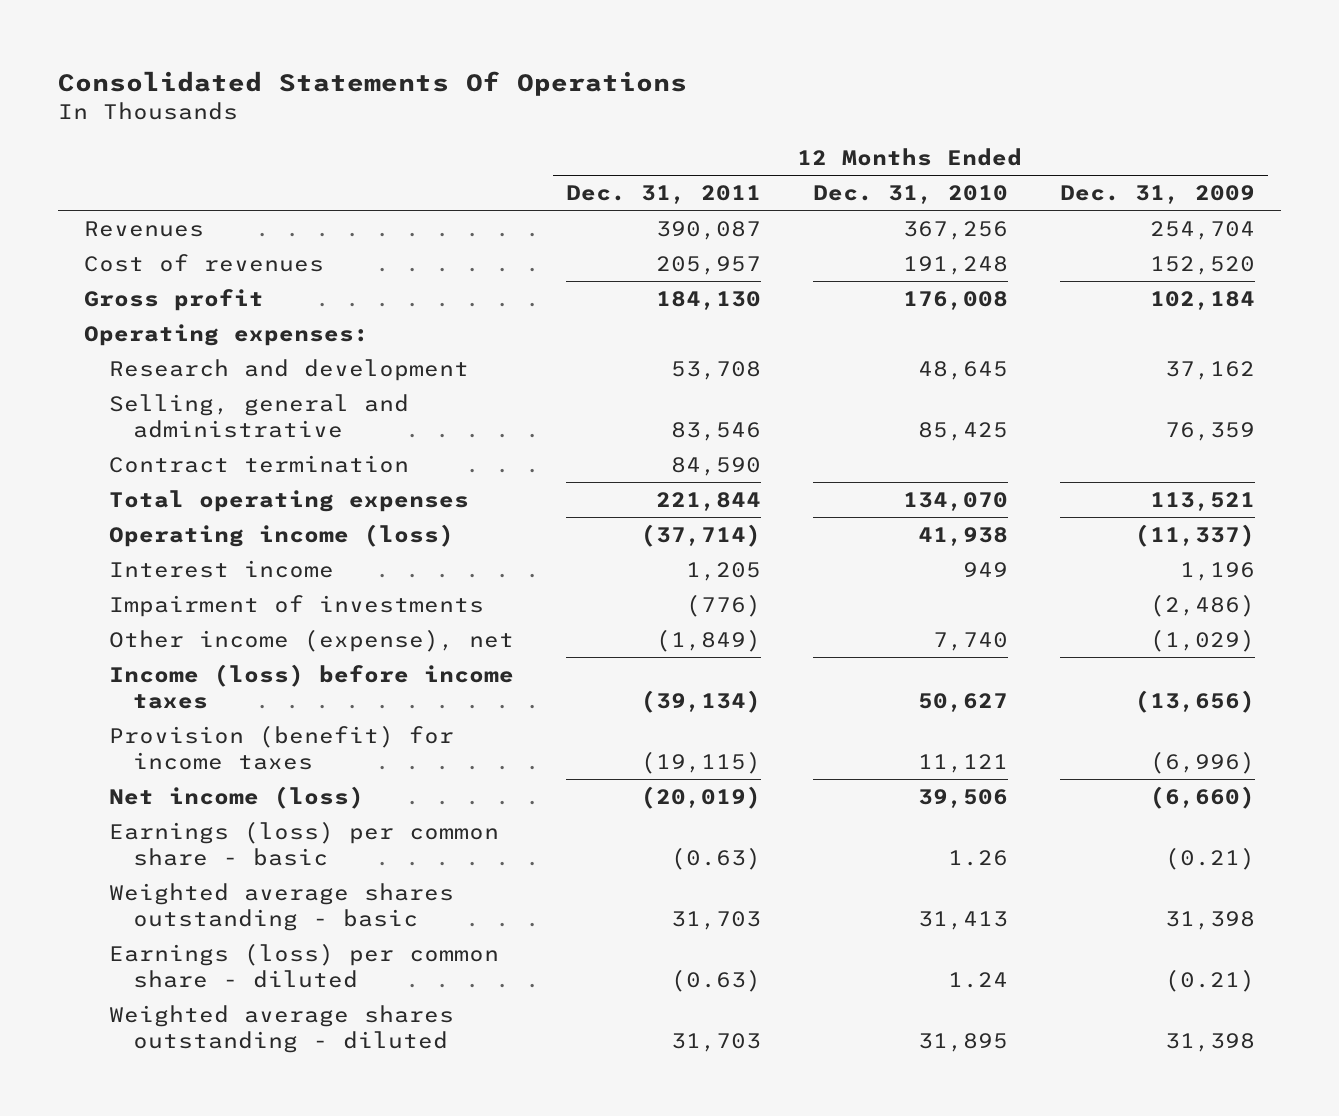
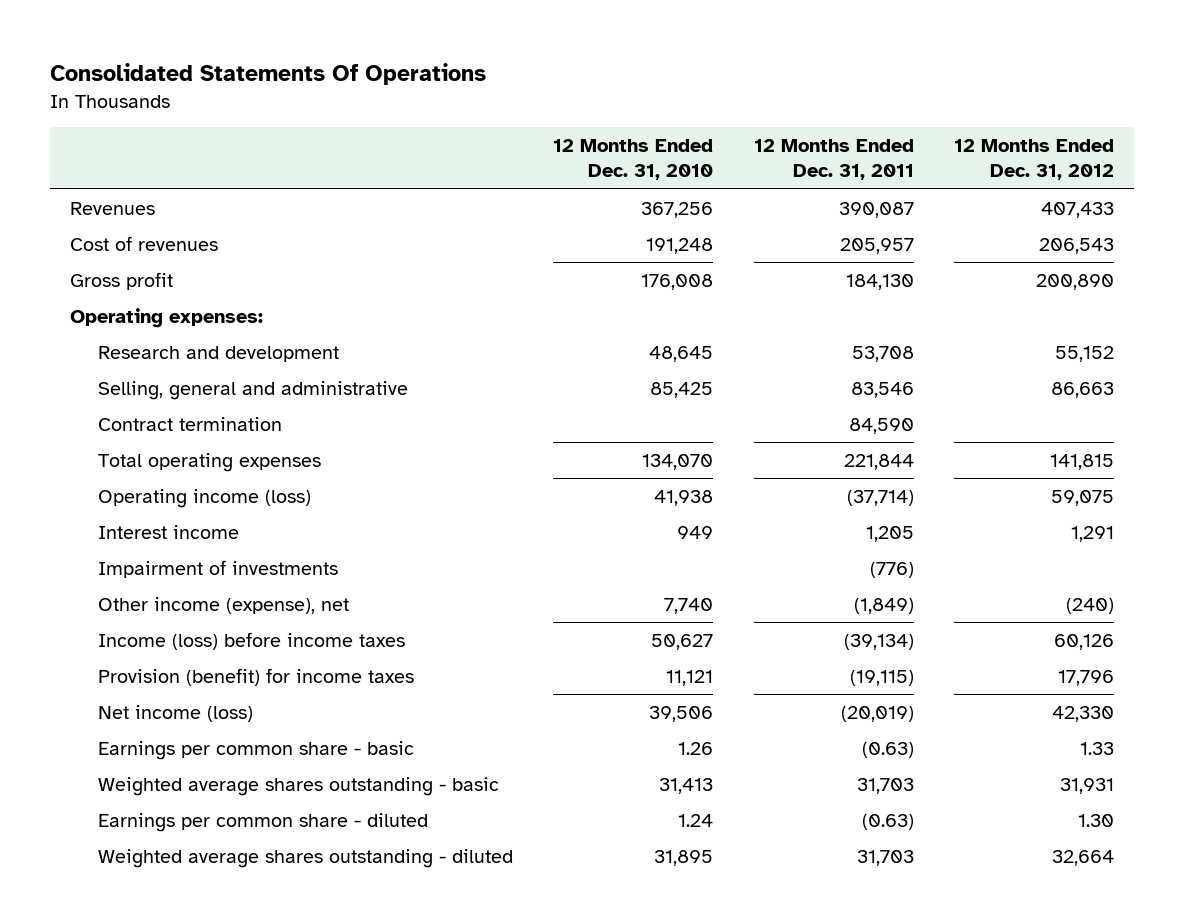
[1059,184,1255,204] Dec. 31, 2009 -> none
none -> [954,139,1115,181] 12 Months Ended Dec. 31, 2012
[108,820,499,866] Earnings (loss) per common share - basic -> [98,740,415,760] Earnings per common share - basic
[108,942,499,988] Earnings (loss) per common share - diluted -> [98,812,429,832] Earnings per common share - diluted

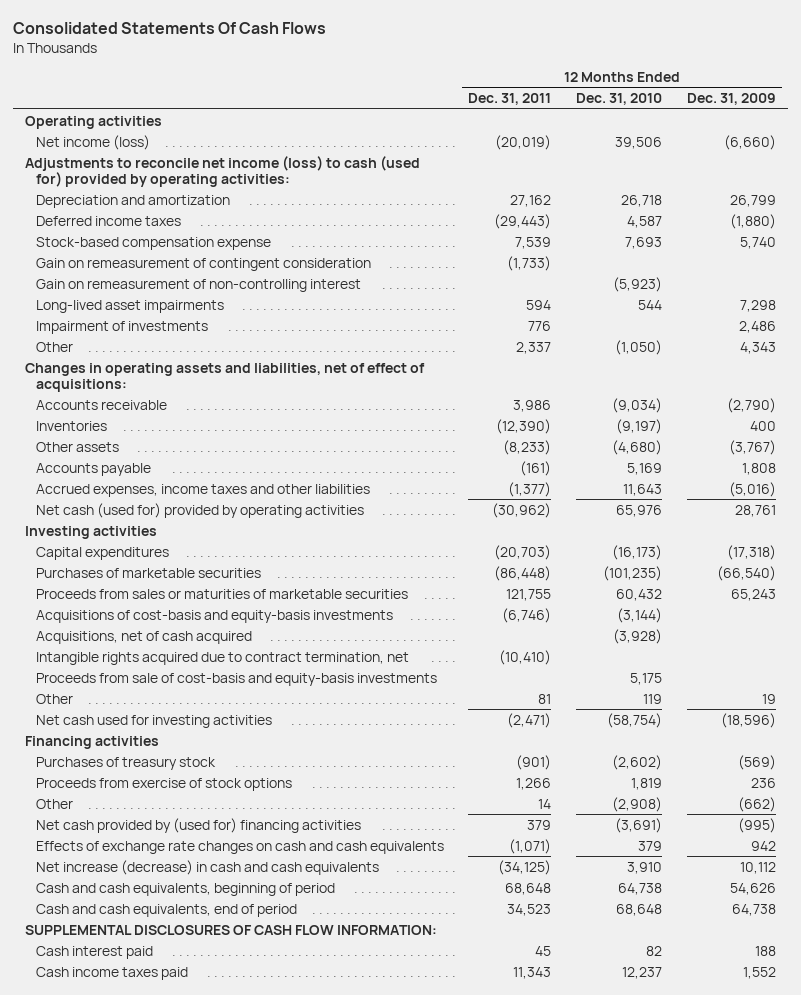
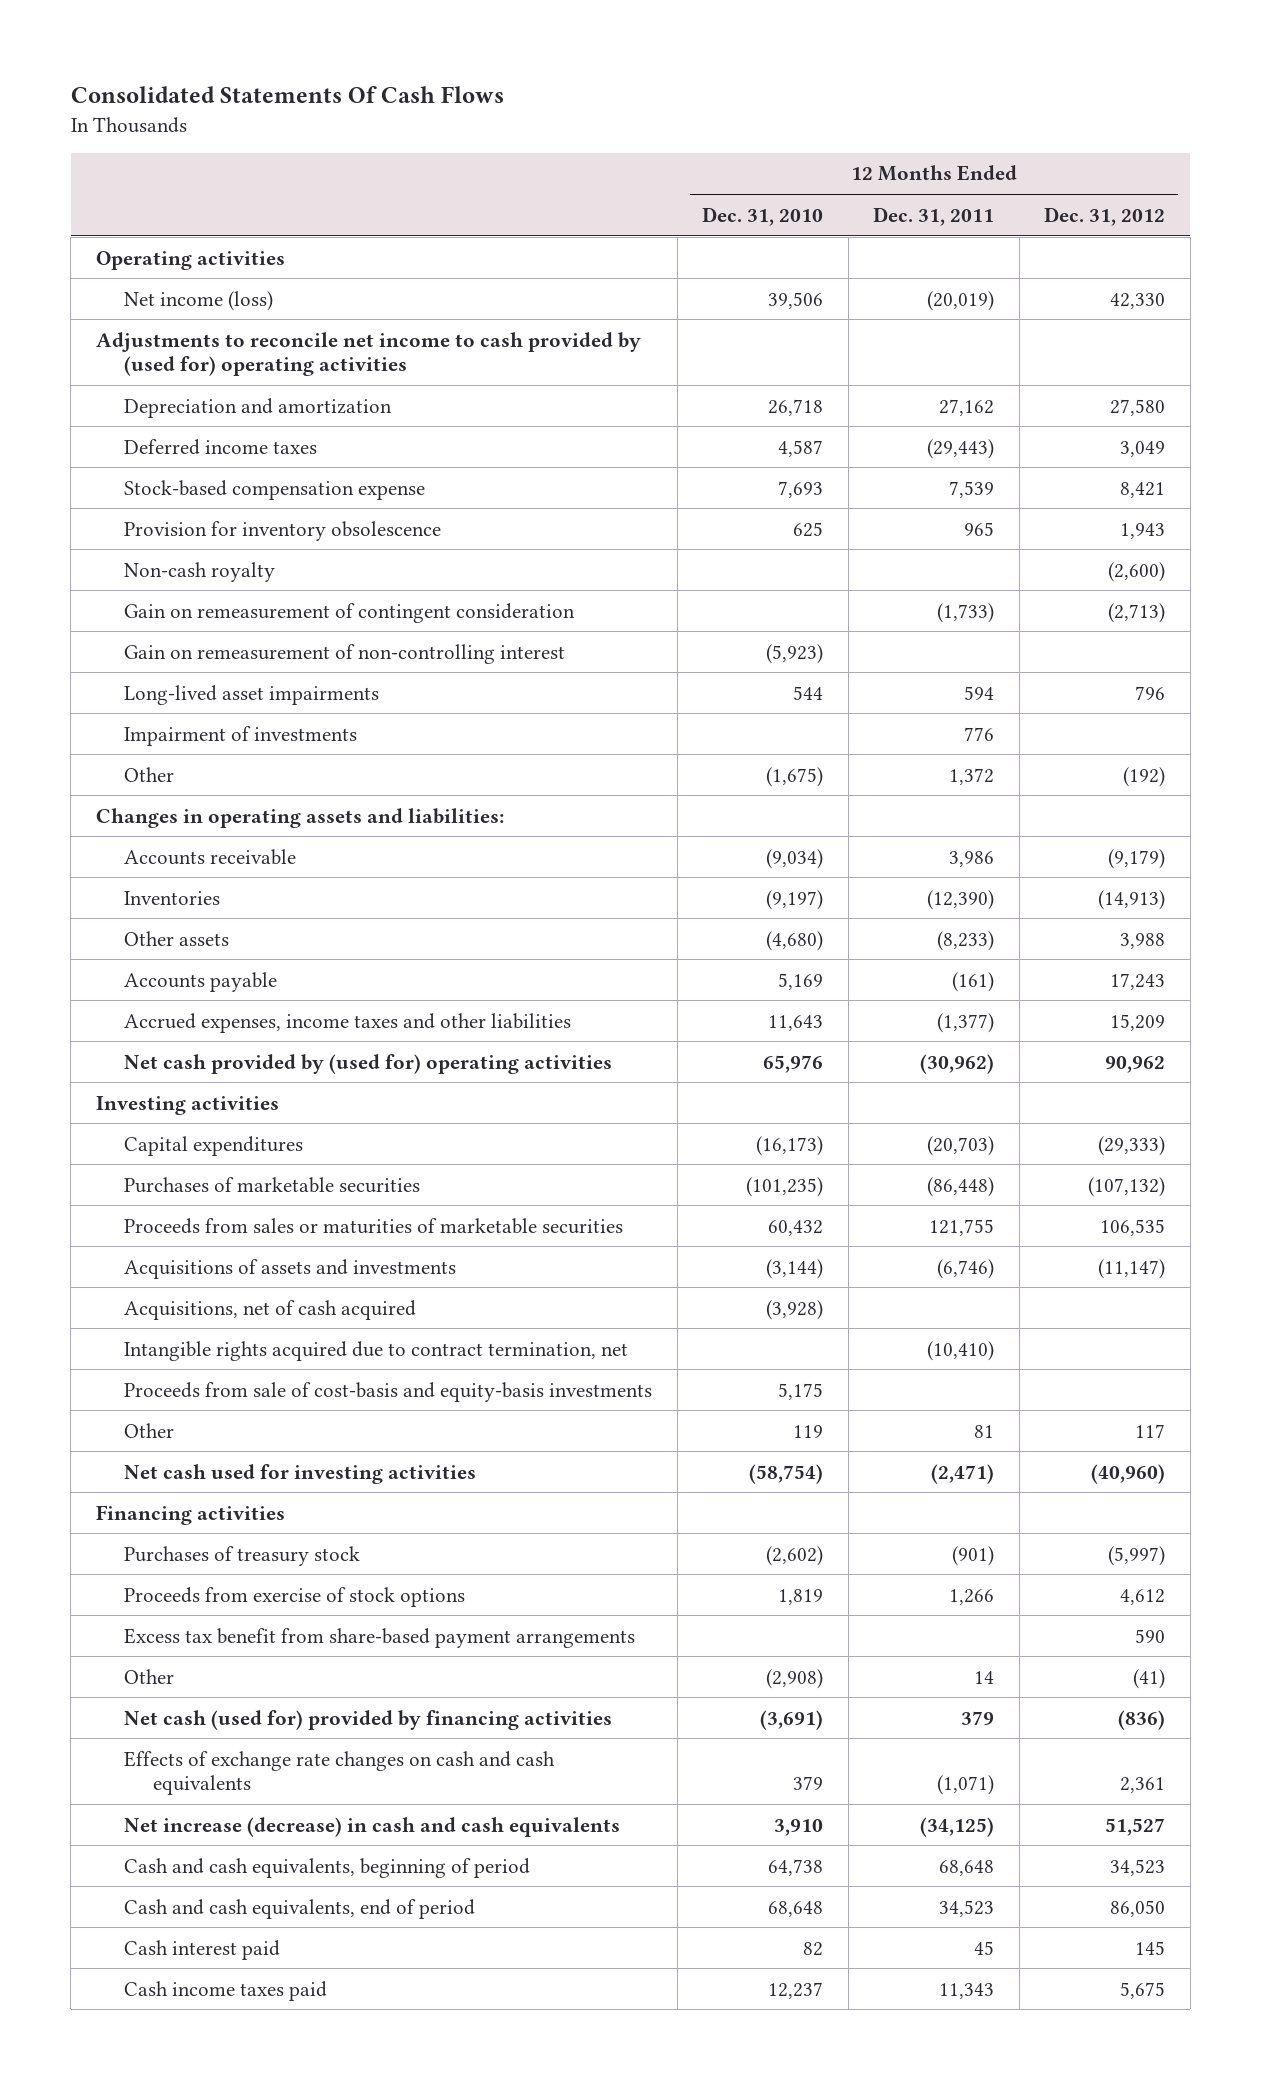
[686,93,776,106] Dec. 31, 2009 -> none
none -> [1044,206,1166,226] Dec. 31, 2012
[24,155,420,187] Adjustments to reconcile net income (loss) to cash (used for) provided by operating activities: -> [95,331,641,377] Adjustments to reconcile net income to cash provided by (used for) operating activities
none -> [124,520,442,541] Provision for inventory obsolescence
none -> [124,561,276,582] Non-cash royalty
[516,341,552,354] 2,337 -> [949,767,995,785] 1,372
[615,339,663,355] (1,050) -> [766,766,824,787] (1,675)
[24,362,425,392] Changes in operating assets and liabilities, net of effect of acquisitions: -> [95,807,504,828] Changes in operating assets and liabilities:
[35,502,364,518] Net cash (used for) provided by operating activities -> [124,1053,613,1074] Net cash provided by (used for) operating activities
[35,609,393,623] Acquisitions of cost-basis and equity-basis investments -> [124,1258,457,1279] Acquisitions of assets and investments
none -> [124,1627,636,1648] Excess tax benefit from share-based payment arrangements
[35,817,361,833] Net cash provided by (used for) financing activities -> [124,1709,613,1730] Net cash (used for) provided by financing activities
[24,924,437,935] SUPPLEMENTAL DISCLOSURES OF CASH FLOW INFORMATION: -> none

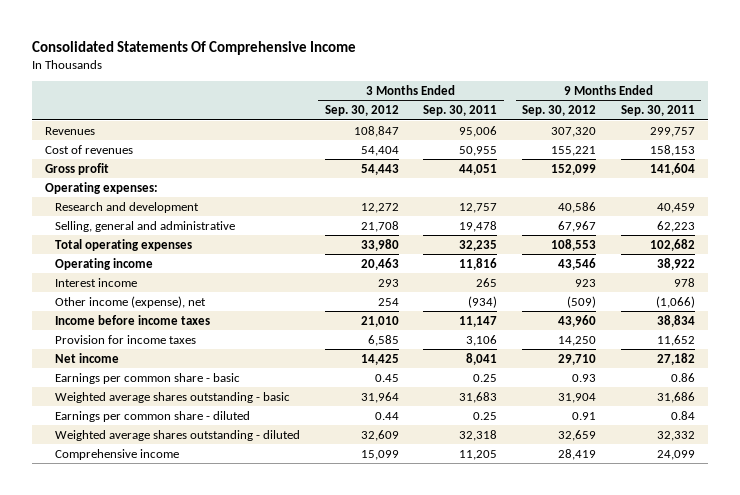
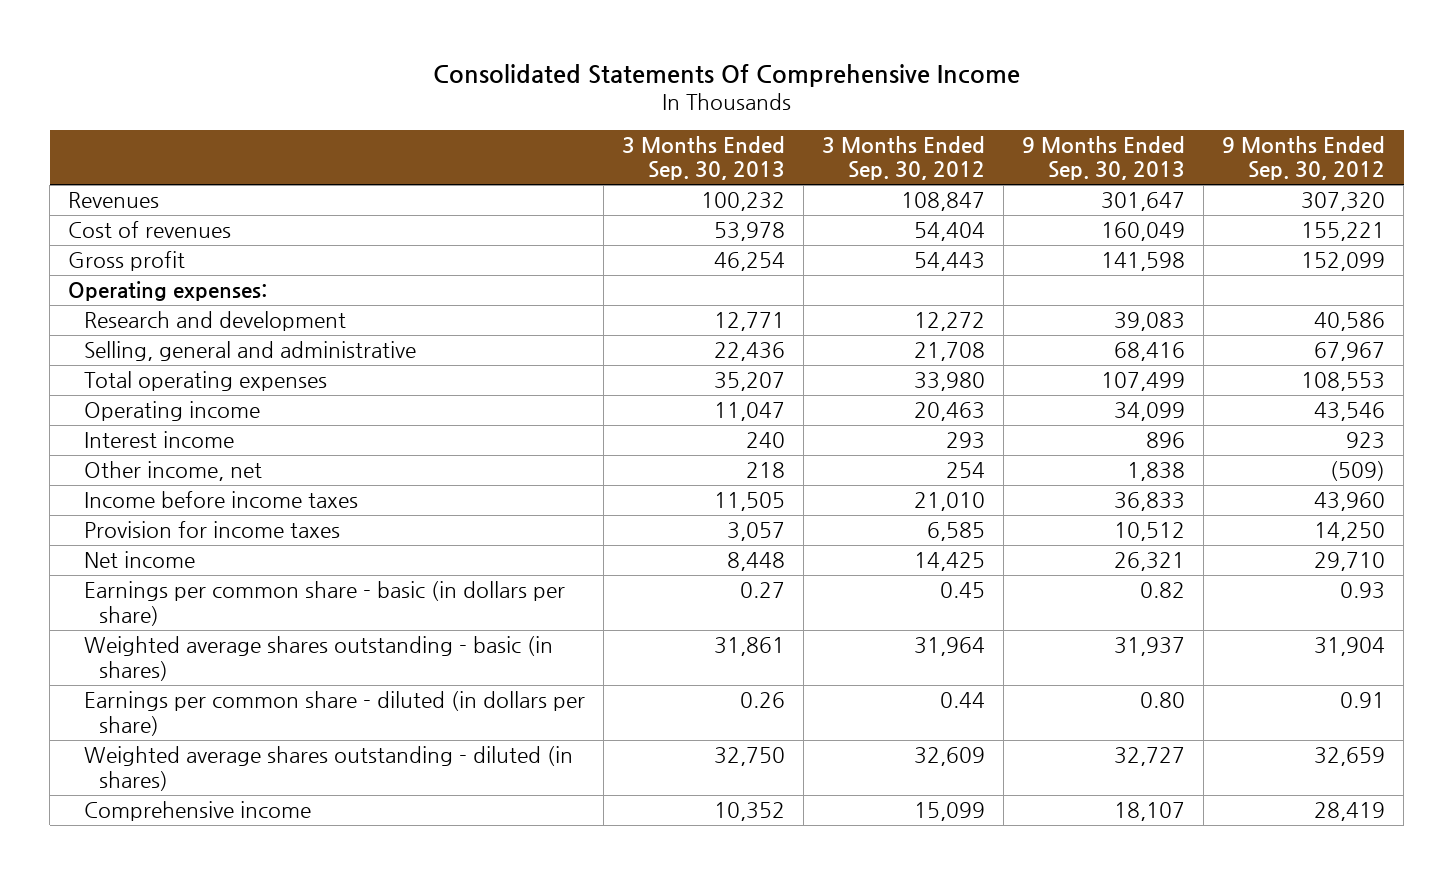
[423,105,498,117] Sep. 30, 2011 -> none
[621,105,696,117] Sep. 30, 2011 -> none
none -> [621,135,785,181] 3 Months Ended Sep. 30, 2013
none -> [1022,135,1186,181] 9 Months Ended Sep. 30, 2013
[54,295,206,308] Other income (expense), net -> [83,461,262,482] Other income, net
[54,372,240,384] Earnings per common share - basic -> [83,581,565,626] Earnings per common share - basic (in dollars per share)
[54,391,290,403] Weighted average shares outstanding - basic -> [83,636,553,681] Weighted average shares outstanding - basic (in shares)
[54,410,250,422] Earnings per common share - diluted -> [83,691,585,736] Earnings per common share - diluted (in dollars per share)
[54,429,300,441] Weighted average shares outstanding - diluted -> [83,746,573,791] Weighted average shares outstanding - diluted (in shares)

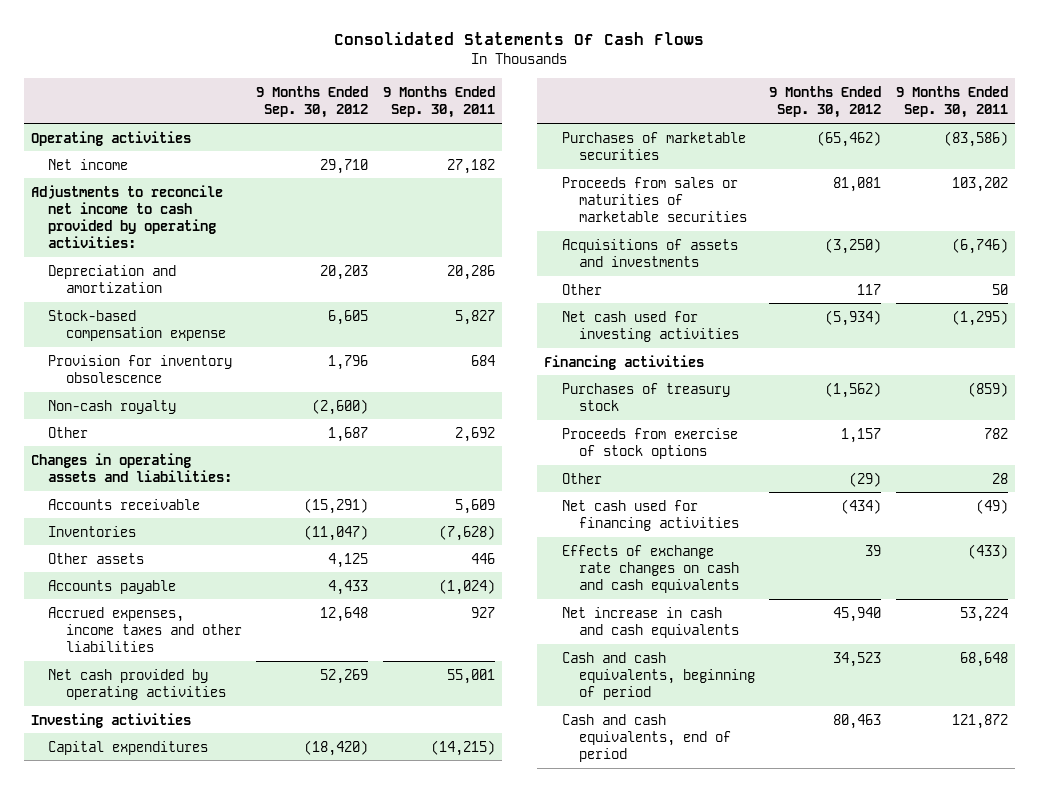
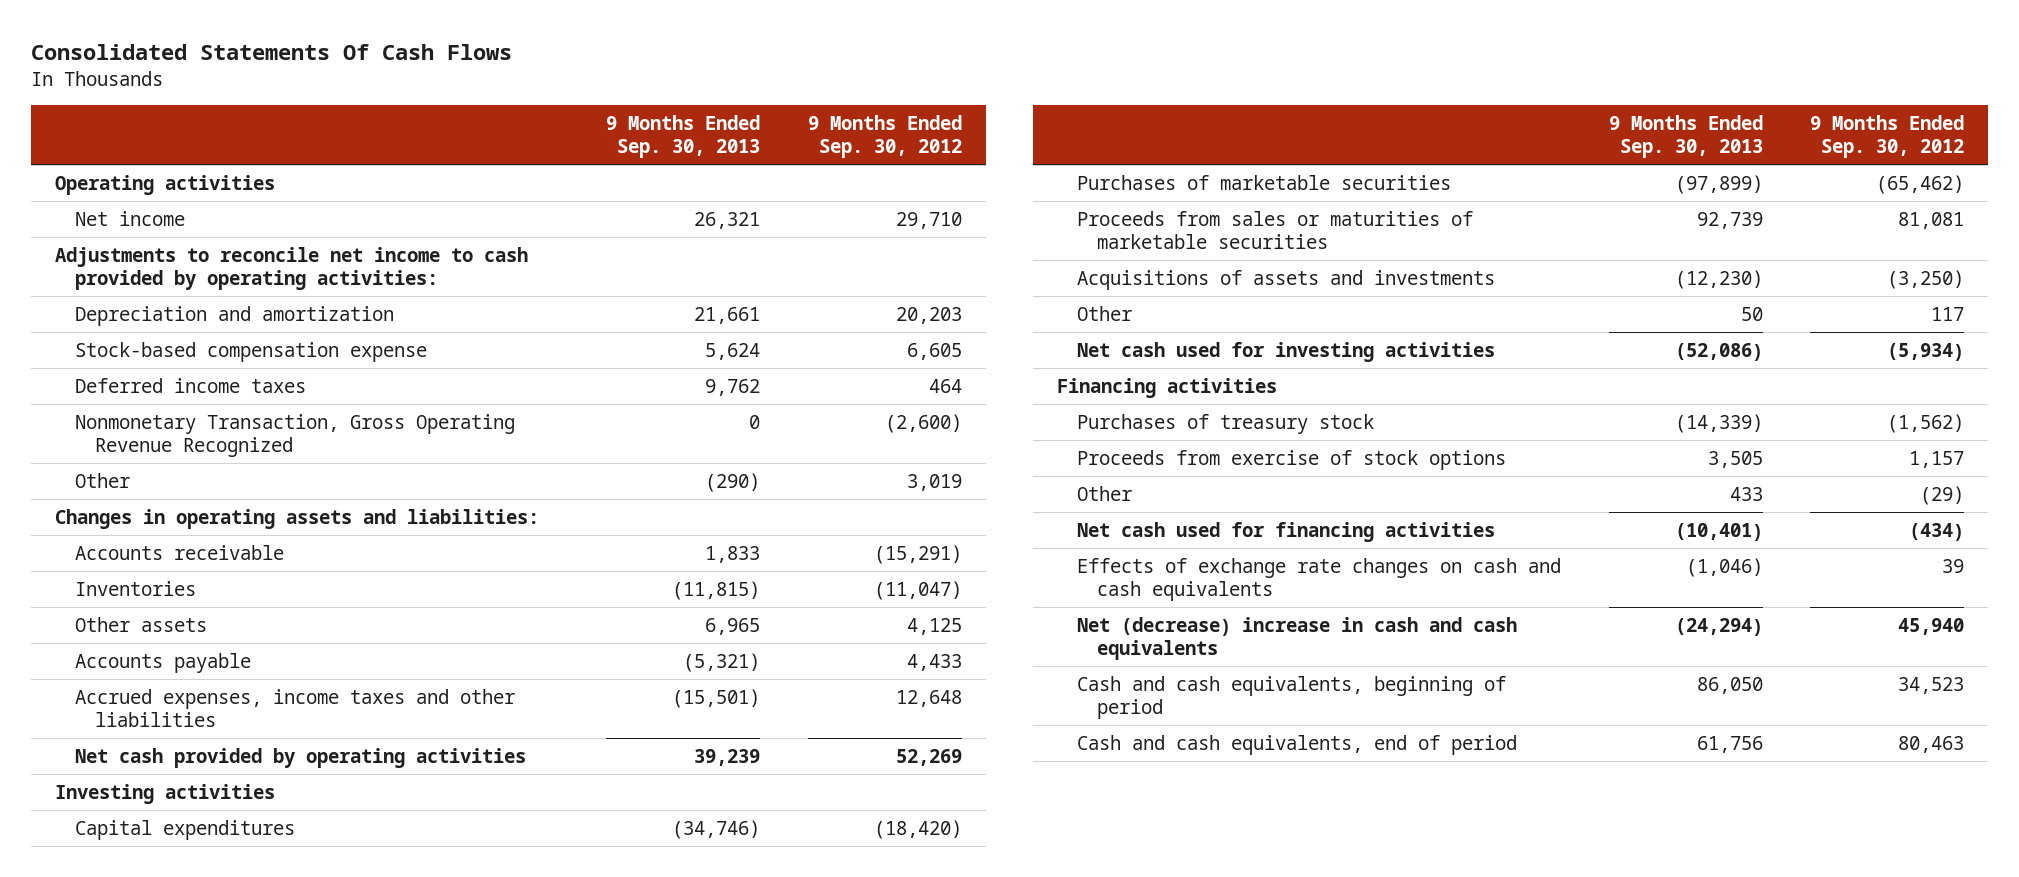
[382,86,495,119] 9 Months Ended Sep. 30, 2011 -> none
none -> [606,115,761,159] 9 Months Ended Sep. 30, 2013
[48,354,233,383] Provision for inventory obsolescence -> none
none -> [74,377,306,393] Deferred income taxes
[48,399,177,414] Non-cash royalty -> [74,413,515,457] Nonmonetary Transaction, Gross Operating Revenue Recognized
[328,426,369,442] 1,687 -> [906,473,962,491] 3,019
[561,606,740,638] Net increase in cash and cash equivalents -> [1077,616,1518,660] Net (decrease) increase in cash and cash equivalents

